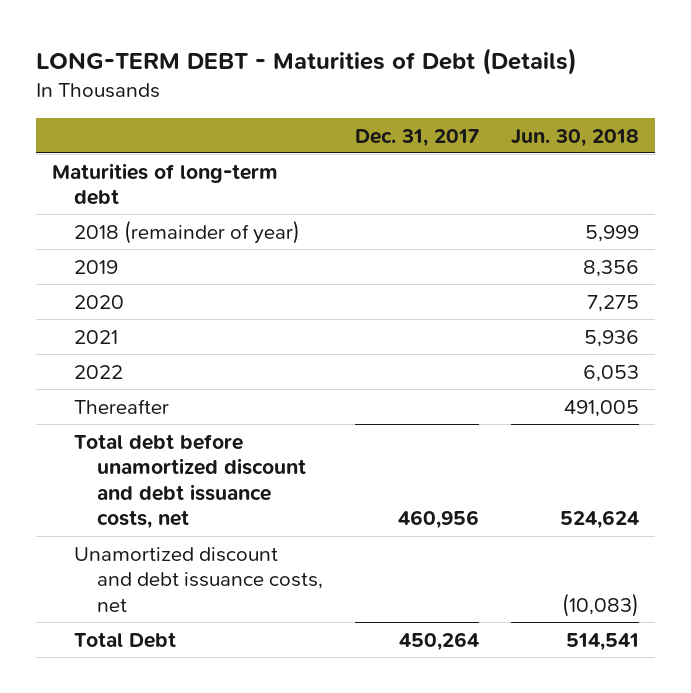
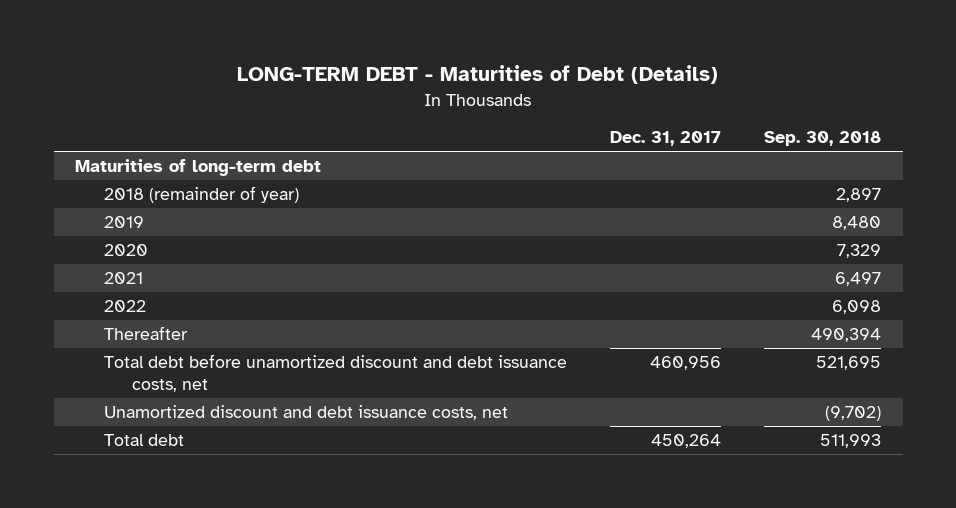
[510,128,639,147] Jun. 30, 2018 -> none
none -> [763,131,881,147] Sep. 30, 2018
[74,631,177,648] Total Debt -> [103,433,184,446] Total debt

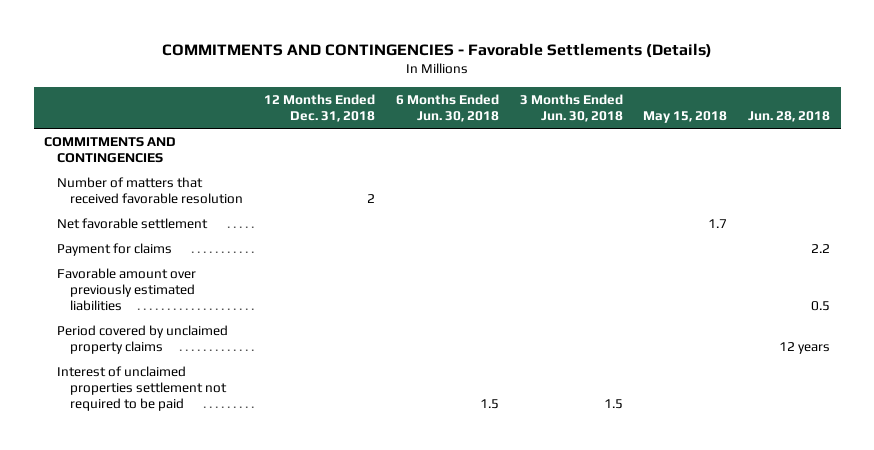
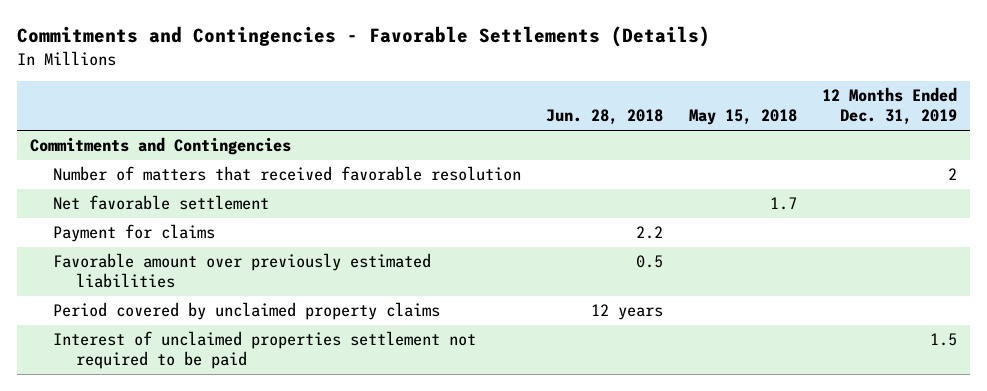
[162,42,713,58] COMMITMENTS AND CONTINGENCIES - Favorable Settlements (Details) -> [16,26,710,48] Commitments and Contingencies - Favorable Settlements (Details)
[263,94,375,122] 12 Months Ended Dec. 31, 2018 -> none
[395,94,499,122] 6 Months Ended Jun. 30, 2018 -> none
[519,94,623,122] 3 Months Ended Jun. 30, 2018 -> none
none -> [821,87,957,126] 12 Months Ended Dec. 31, 2019
[43,137,176,163] COMMITMENTS AND CONTINGENCIES -> [29,137,291,156] Commitments and Contingencies

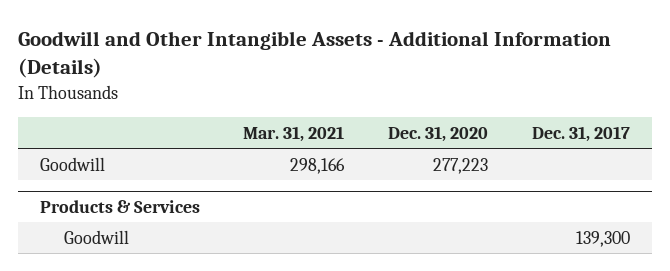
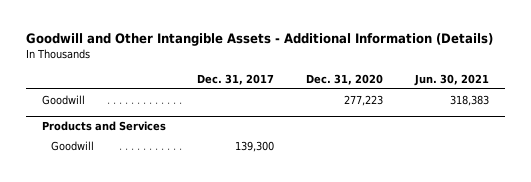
[243,125,345,142] Mar. 31, 2021 -> none
none -> [413,73,489,86] Jun. 30, 2021
[39,199,200,213] Products & Services -> [41,121,166,132] Products and Services

